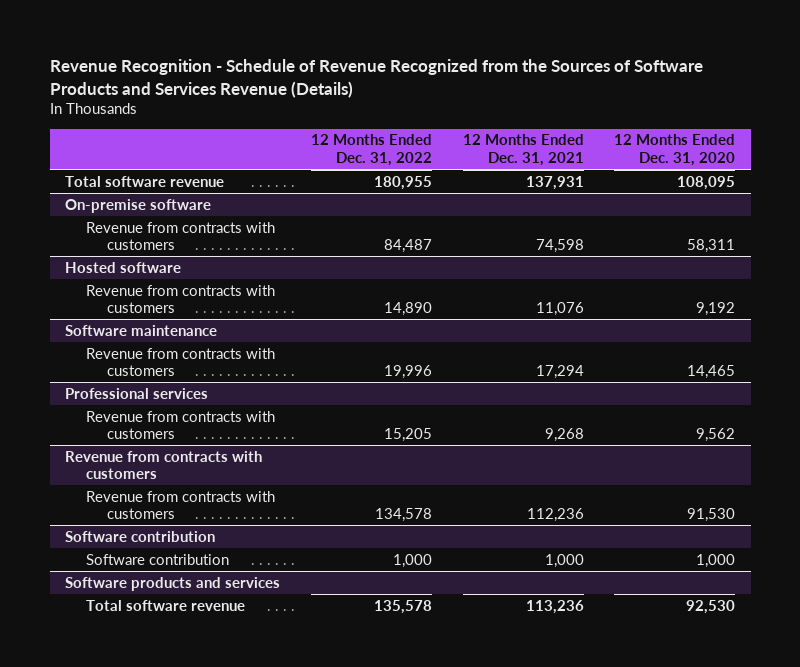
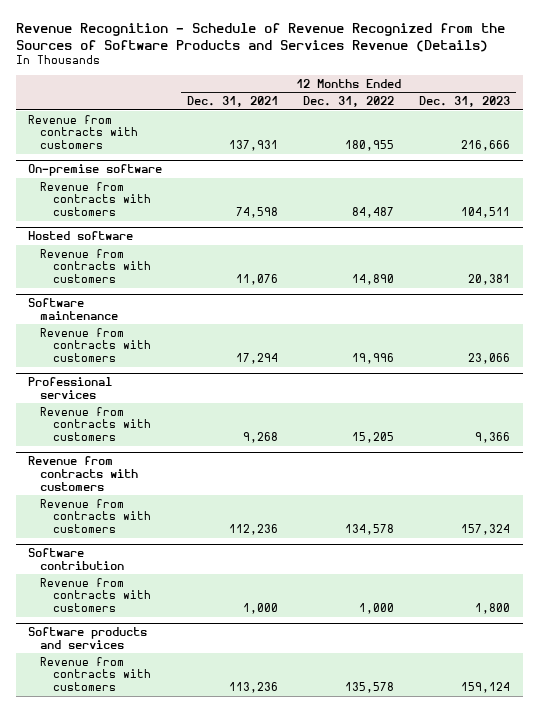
[614,134,736,167] 12 Months Ended Dec. 31, 2020 -> none
none -> [419,96,511,108] Dec. 31, 2023
[64,175,224,187] Total software revenue -> [28,114,139,150] Revenue from contracts with customers
[86,553,230,565] Software contribution -> none
none -> [40,577,151,613] Revenue from contracts with customers
[86,599,246,611] Total software revenue -> [40,656,151,692] Revenue from contracts with customers

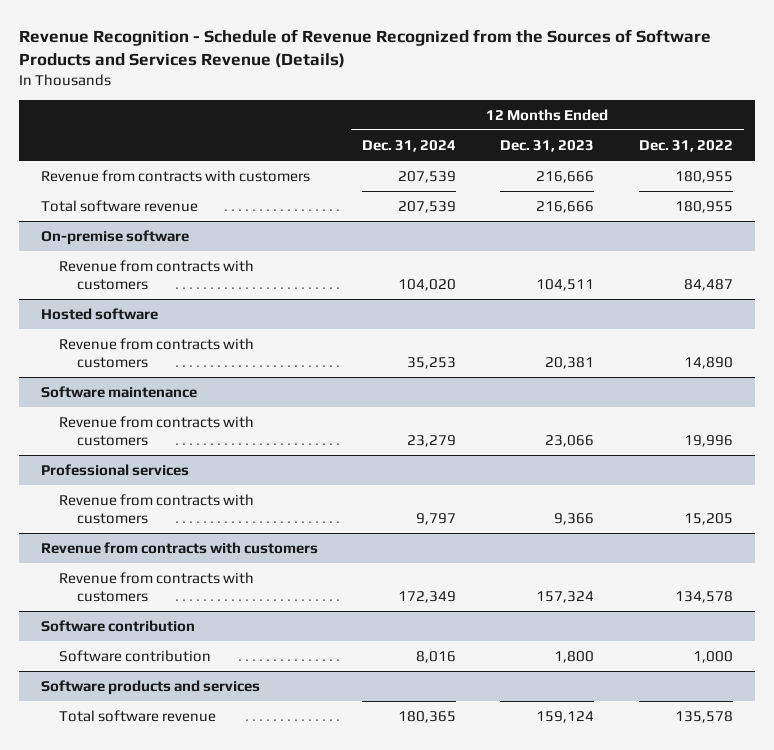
[187,96,279,108] Dec. 31, 2021 -> none
none -> [362,139,457,152] Dec. 31, 2024
none -> [41,199,199,212] Total software revenue
[40,577,151,613] Revenue from contracts with customers -> [59,649,212,662] Software contribution
[40,656,151,692] Revenue from contracts with customers -> [59,709,217,722] Total software revenue

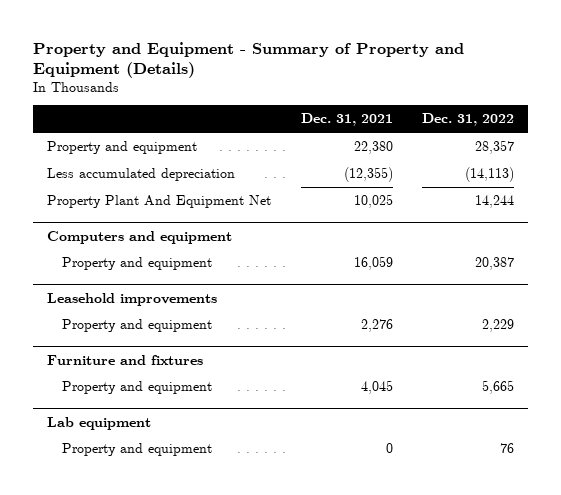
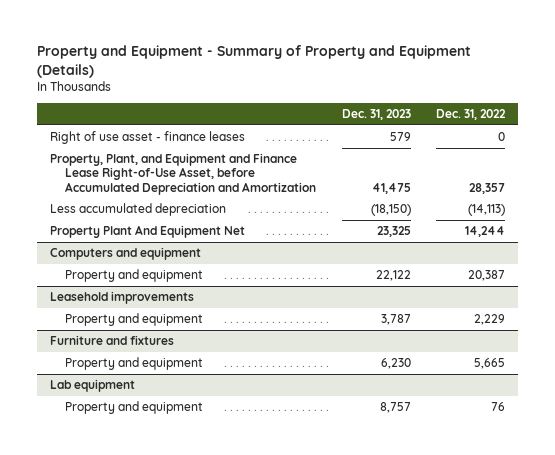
[300,113,393,127] Dec. 31, 2021 -> none
none -> [341,109,411,121] Dec. 31, 2023
none -> [50,131,246,145] Right of use asset - finance leases
[47,141,198,155] Property and equipment -> [50,153,316,195] Property, Plant, and Equipment and Finance Lease Right-of-Use Asset, before Accumulated Depreciation and Amortization

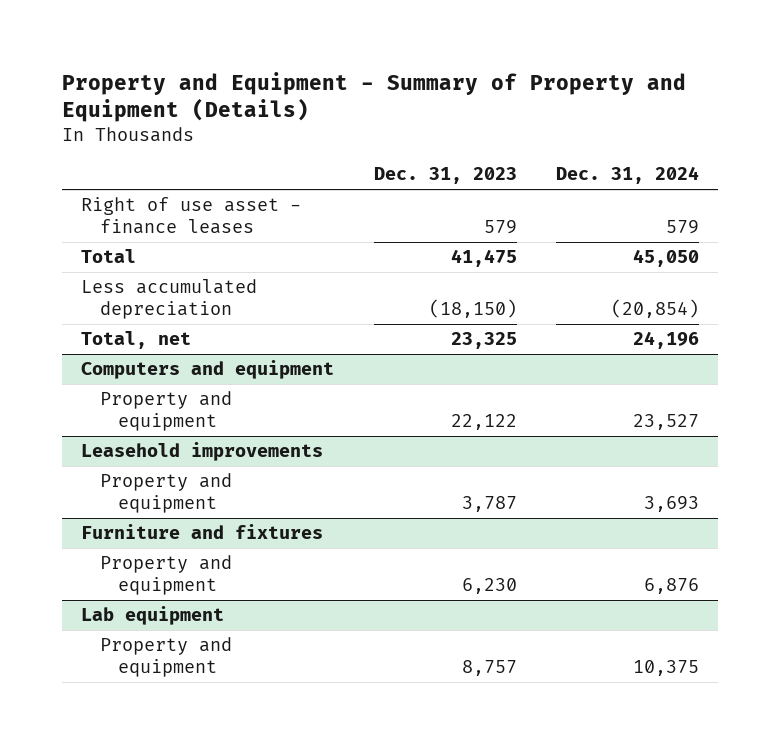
[436,109,507,121] Dec. 31, 2022 -> none
none -> [555,166,699,185] Dec. 31, 2024
[50,153,316,195] Property, Plant, and Equipment and Finance Lease Right-of-Use Asset, before Accumulated Depreciation and Amortization -> [81,249,137,264] Total
[50,225,246,239] Property Plant And Equipment Net -> [81,331,192,350] Total, net

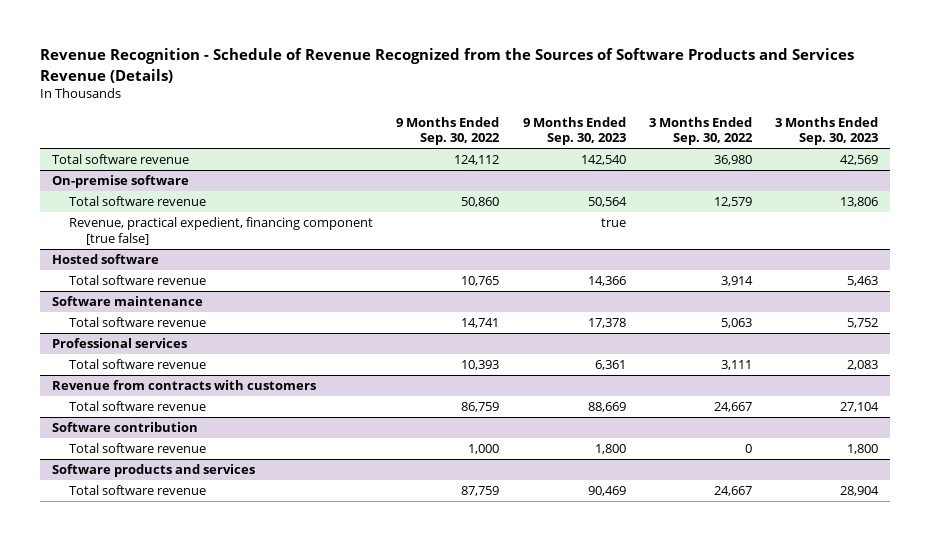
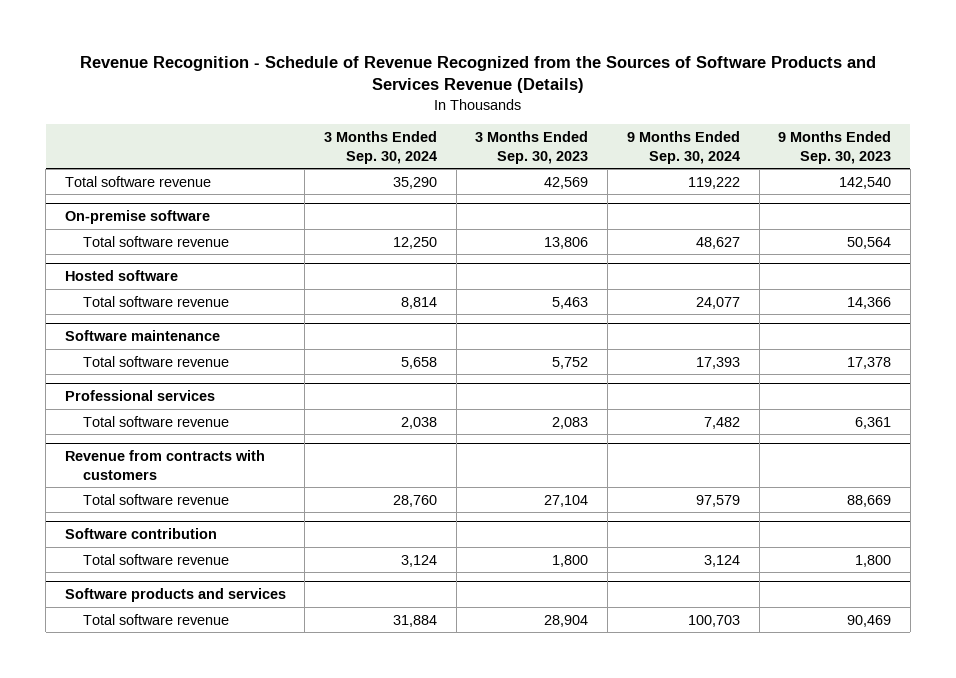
[396,116,501,146] 9 Months Ended Sep. 30, 2022 -> none
[648,116,753,146] 3 Months Ended Sep. 30, 2022 -> none
none -> [324,131,438,164] 3 Months Ended Sep. 30, 2024
none -> [626,131,740,164] 9 Months Ended Sep. 30, 2024
[68,217,373,245] Revenue, practical expedient, financing component [true false] -> none

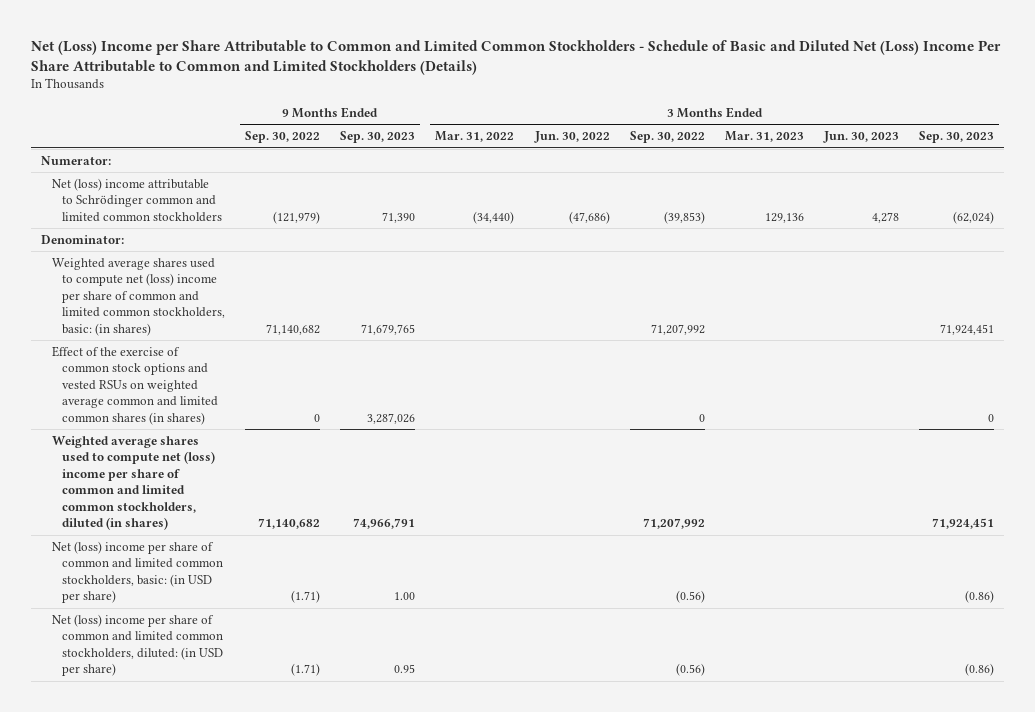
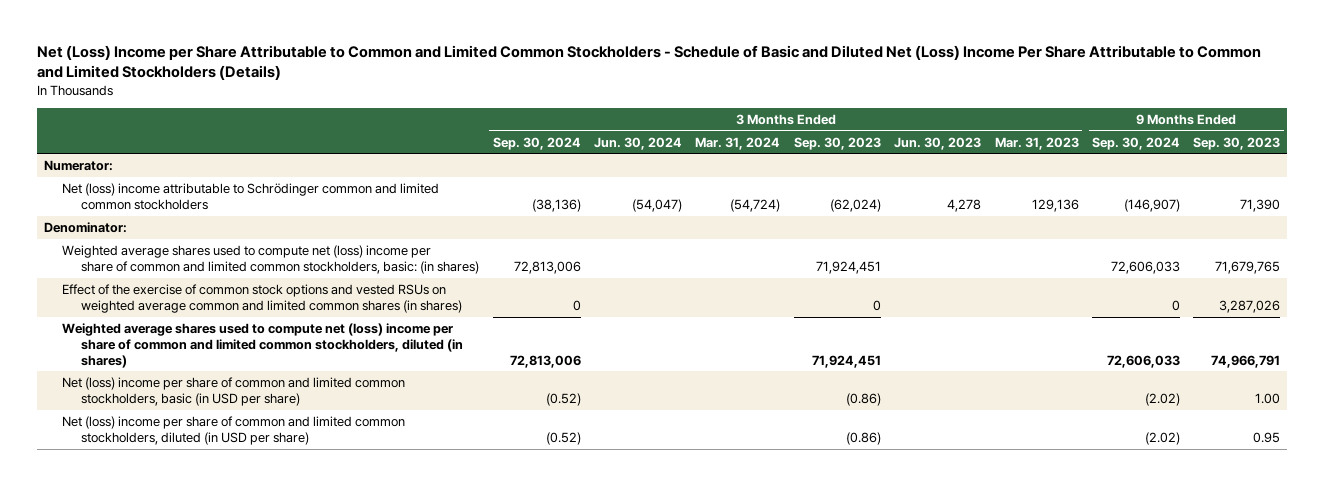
[245,131,321,144] Sep. 30, 2022 -> none
[435,131,515,143] Mar. 31, 2022 -> none
[533,131,610,144] Jun. 30, 2022 -> none
[629,131,705,144] Sep. 30, 2022 -> none
none -> [492,136,581,150] Sep. 30, 2024
none -> [594,136,683,150] Jun. 30, 2024
none -> [695,136,781,150] Mar. 31, 2024
none -> [1092,136,1181,150] Sep. 30, 2024
[51,540,224,604] Net (loss) income per share of common and limited common stockholders, basic: (in USD per share) -> [62,377,406,406] Net (loss) income per share of common and limited common stockholders, basic (in USD per share)
[51,613,224,677] Net (loss) income per share of common and limited common stockholders, diluted: (in USD per share) -> [62,416,406,445] Net (loss) income per share of common and limited common stockholders, diluted (in USD per share)

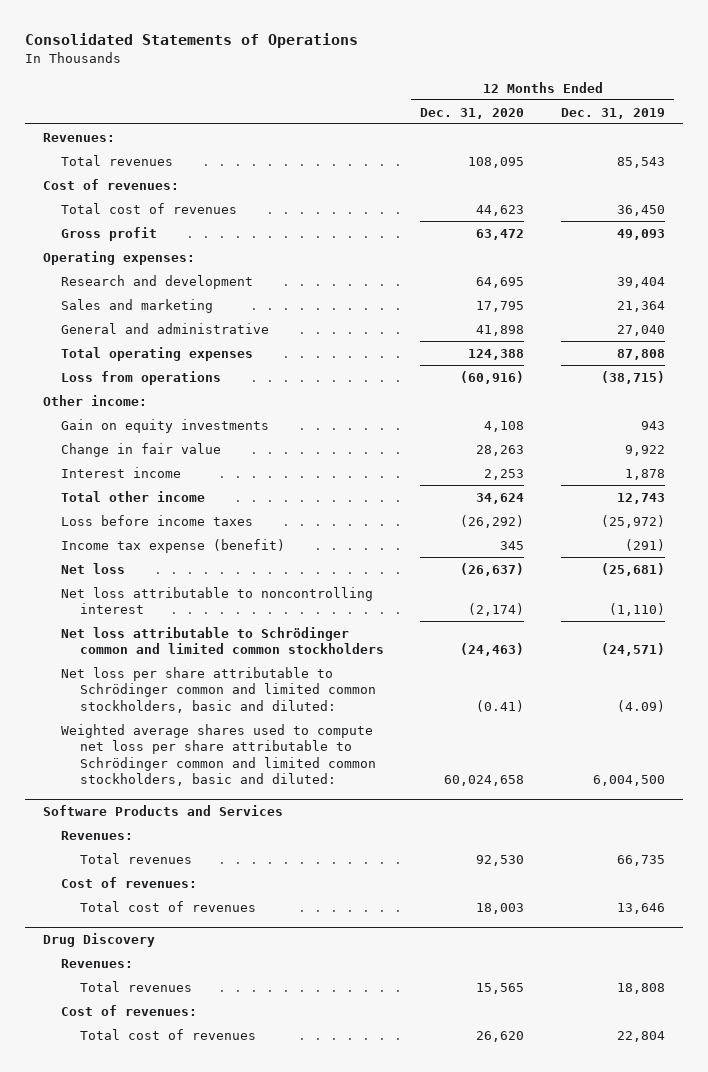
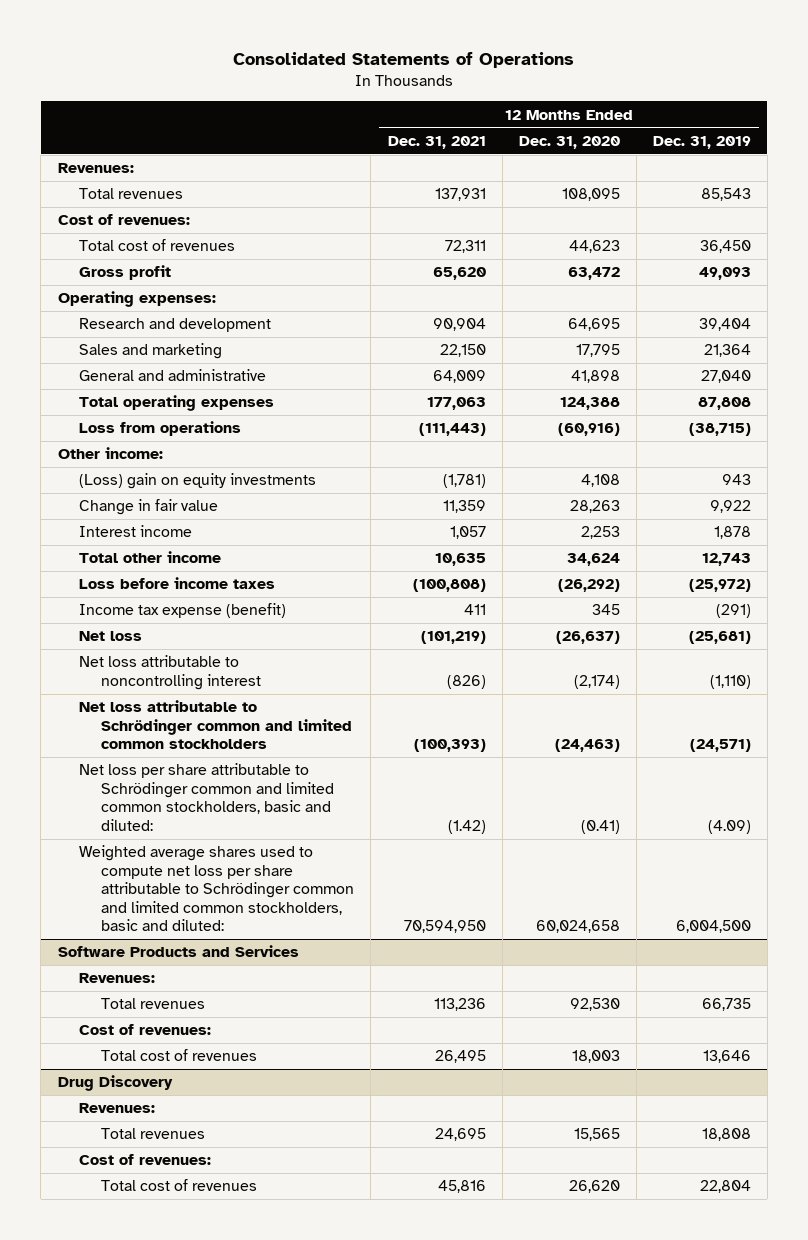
none -> [387,135,486,149] Dec. 31, 2021
[61,418,270,433] Gain on equity investments -> [79,473,317,490] (Loss) gain on equity investments

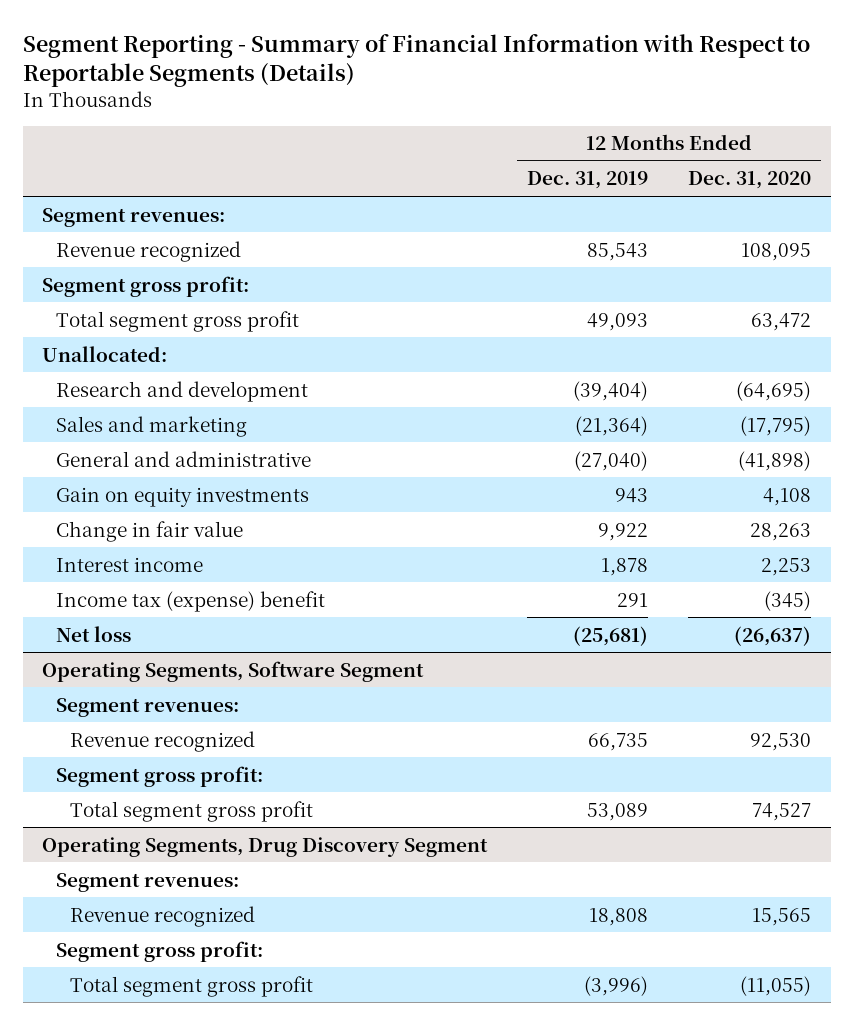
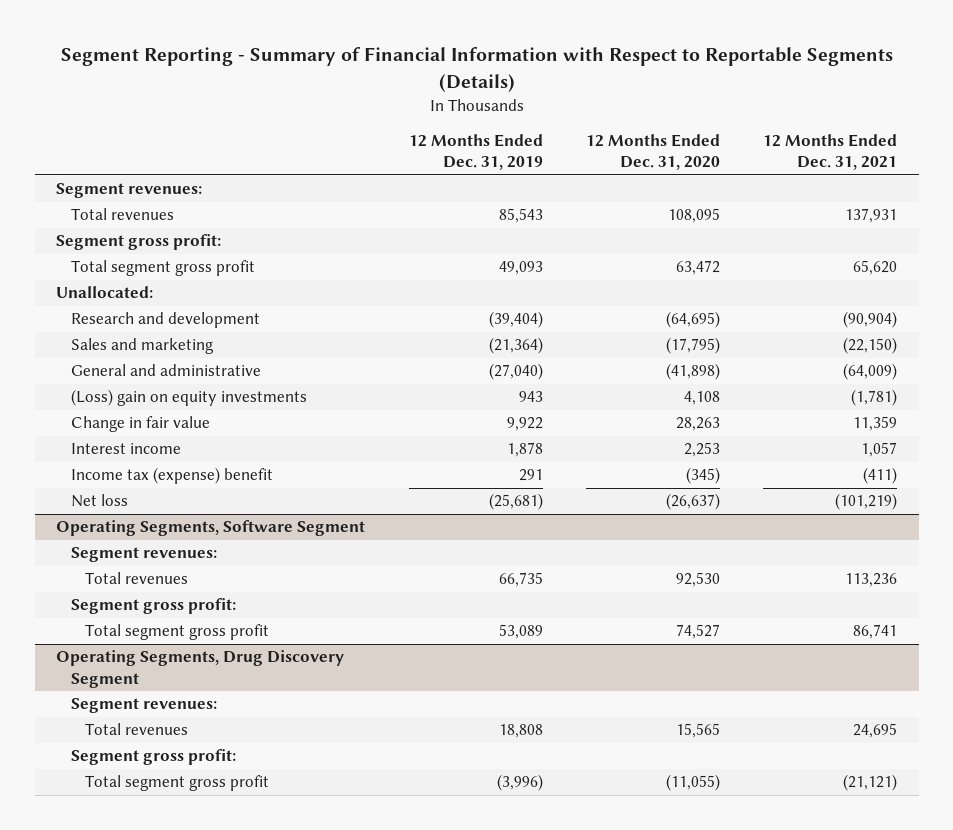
none -> [762,134,897,171] 12 Months Ended Dec. 31, 2021
[56,240,242,262] Revenue recognized -> [70,208,174,221] Total revenues
[56,486,310,507] Gain on equity investments -> [70,389,307,407] (Loss) gain on equity investments
[70,730,256,752] Revenue recognized -> [84,572,188,585] Total revenues
[70,905,256,927] Revenue recognized -> [84,723,188,736] Total revenues

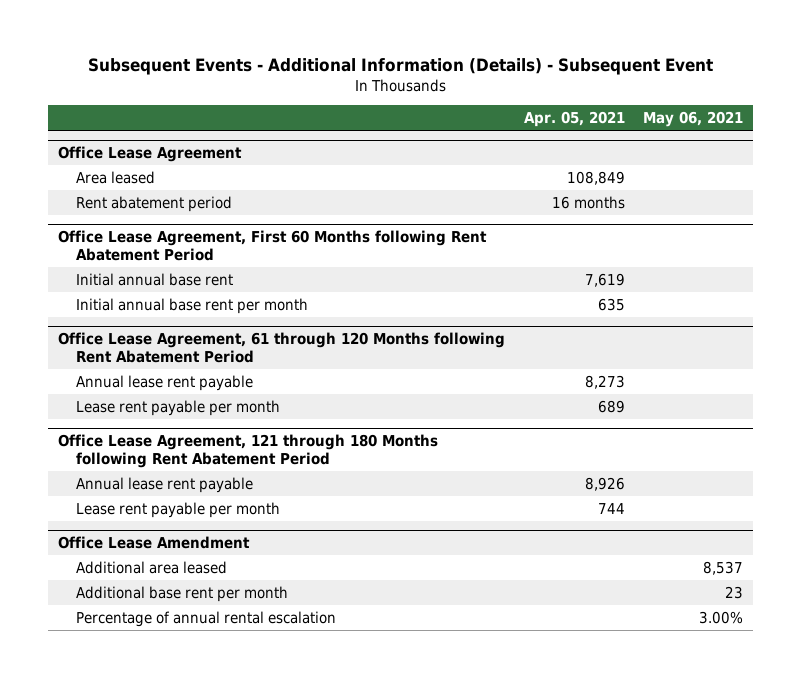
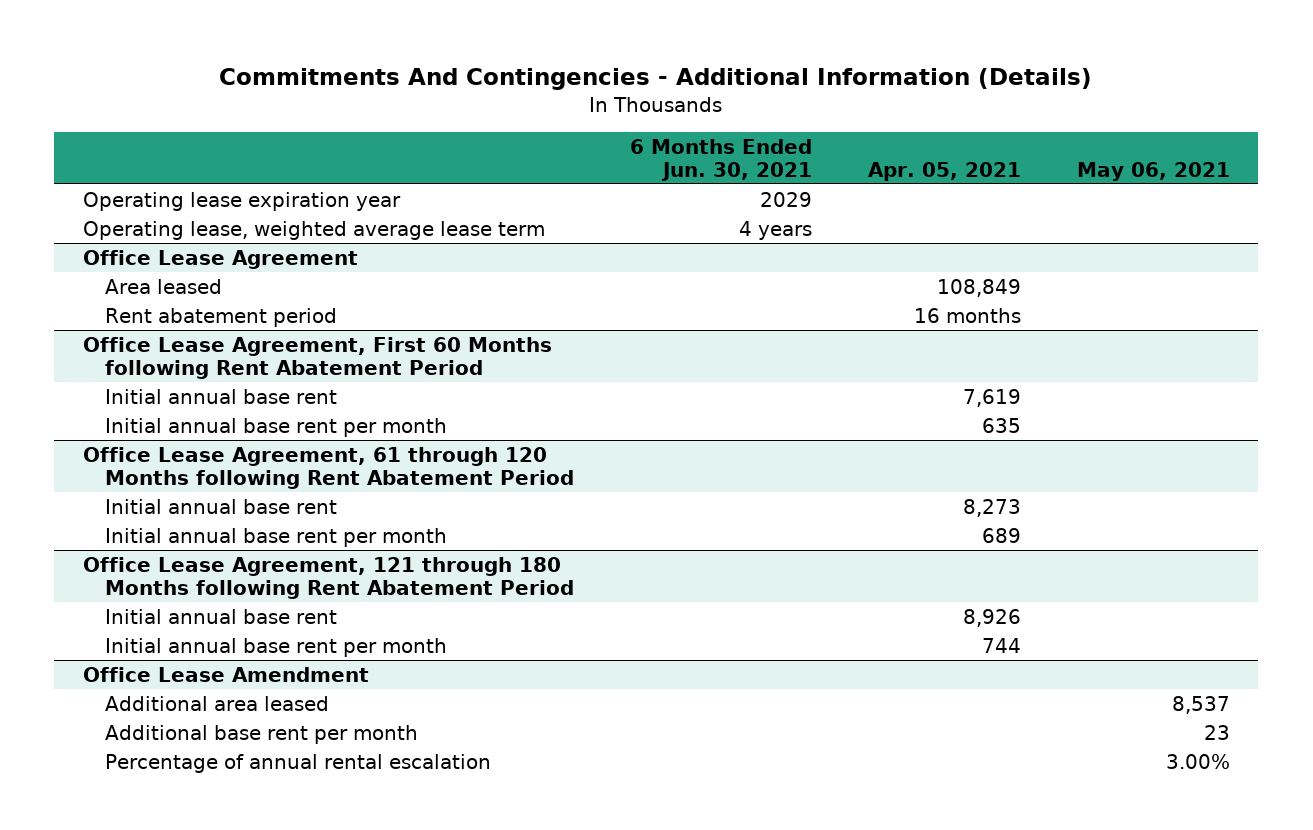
[87,58,713,76] Subsequent Events - Additional Information (Details) - Subsequent Event -> [219,68,1093,91] Commitments And Contingencies - Additional Information (Details)
none -> [629,138,812,181] 6 Months Ended Jun. 30, 2021
none -> [82,191,401,211] Operating lease expiration year
none -> [82,220,545,240] Operating lease, weighted average lease term
[75,374,253,391] Annual lease rent payable -> [104,498,337,514] Initial annual base rent
[75,399,280,416] Lease rent payable per month -> [104,527,447,547] Initial annual base rent per month
[75,476,253,493] Annual lease rent payable -> [104,608,337,624] Initial annual base rent
[75,501,280,518] Lease rent payable per month -> [104,637,447,657] Initial annual base rent per month

